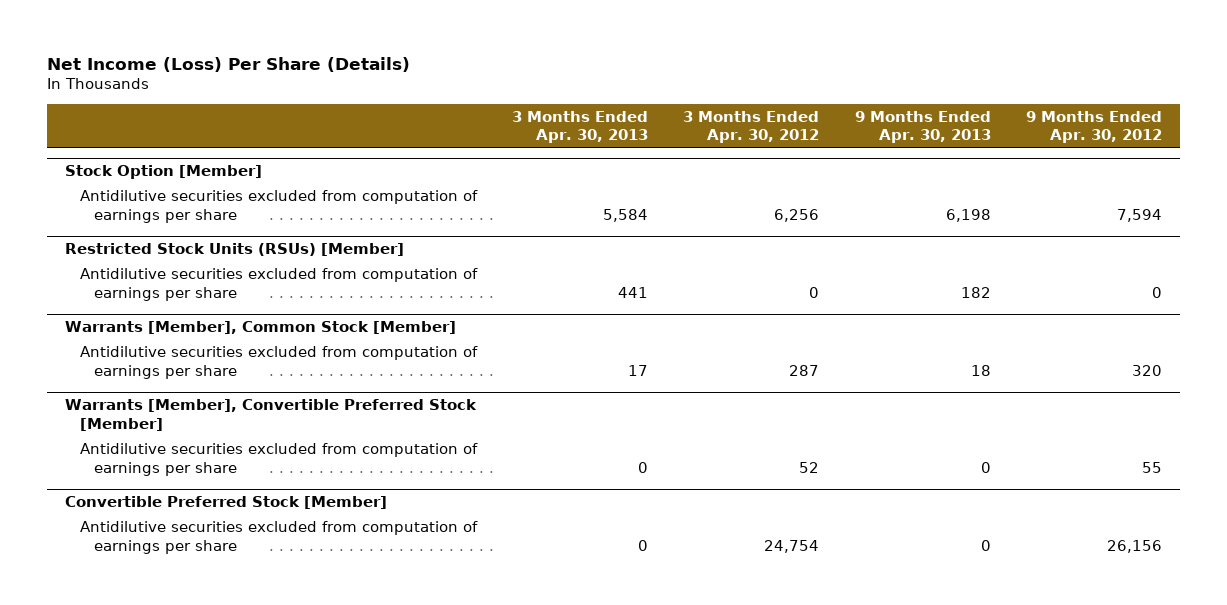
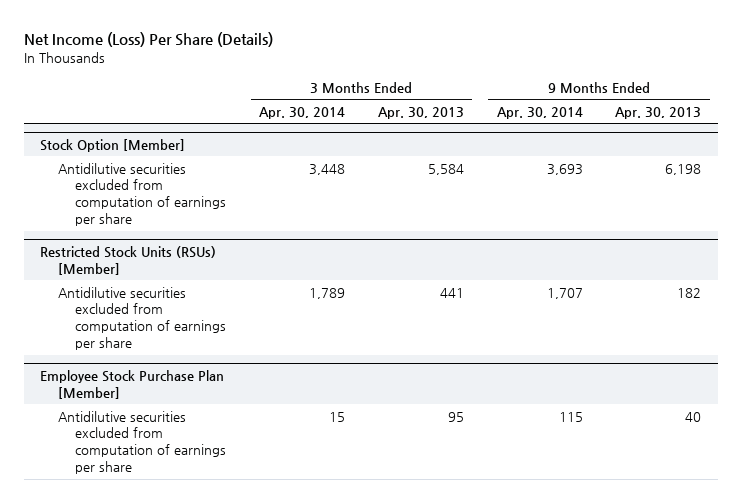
[683,110,820,144] 3 Months Ended Apr. 30, 2012 -> none
[1026,110,1163,144] 9 Months Ended Apr. 30, 2012 -> none
none -> [259,106,346,119] Apr. 30, 2014
none -> [496,106,583,119] Apr. 30, 2014
[64,321,456,335] Warrants [Member], Common Stock [Member] -> none
[64,399,477,431] Warrants [Member], Convertible Preferred Stock [Member] -> none
[79,442,478,476] Antidilutive securities excluded from computation of earnings per share -> none
[64,496,387,510] Convertible Preferred Stock [Member] -> none
[79,520,478,554] Antidilutive securities excluded from computation of earnings per share -> none
none -> [40,370,225,399] Employee Stock Purchase Plan [Member]
[627,364,648,376] 17 -> [447,411,464,422] 95
[970,364,991,376] 18 -> [685,411,702,422] 40

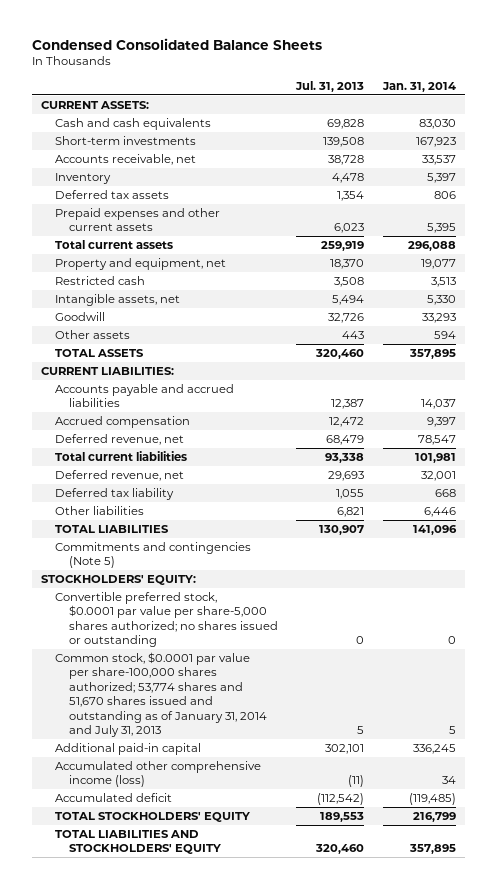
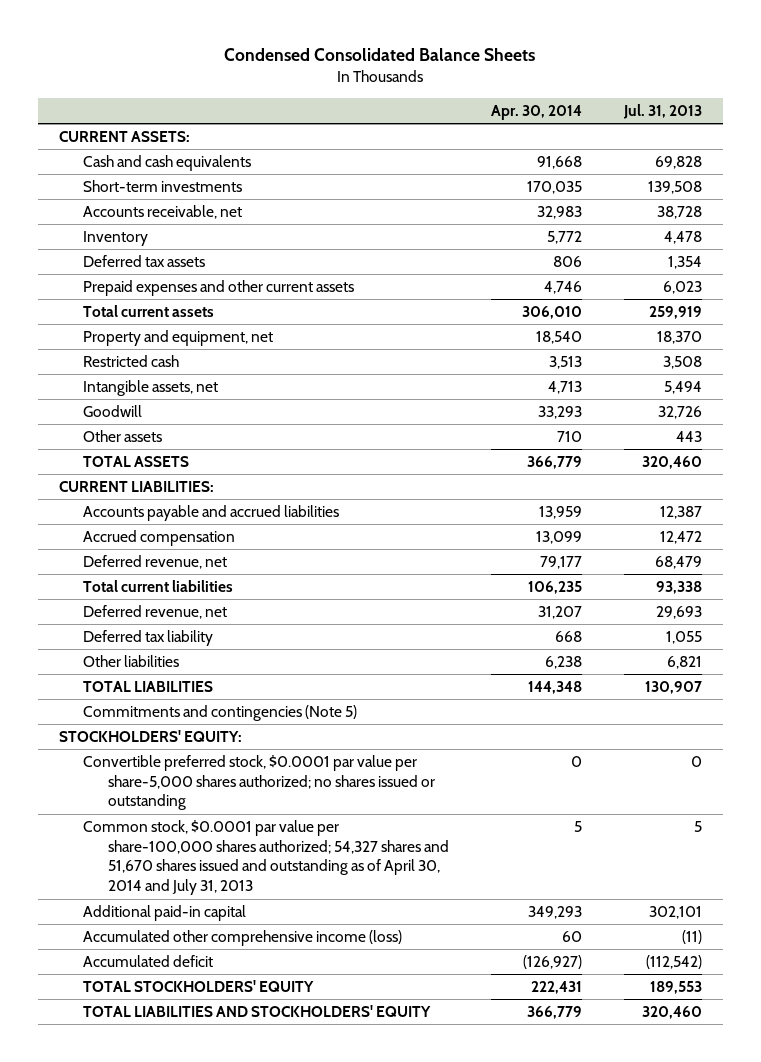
[381,81,456,92] Jan. 31, 2014 -> none
none -> [490,104,582,120] Apr. 30, 2014
[54,652,267,738] Common stock, $0.0001 par value per share-100,000 shares authorized; 53,774 shares and 51,670 shares issued and outstanding as of January 31, 2014 and July 31, 2013 -> [83,820,449,896] Common stock, $0.0001 par value per share-100,000 shares authorized; 54,327 shares and 51,670 shares issued and outstanding as of April 30, 2014 and July 31, 2013

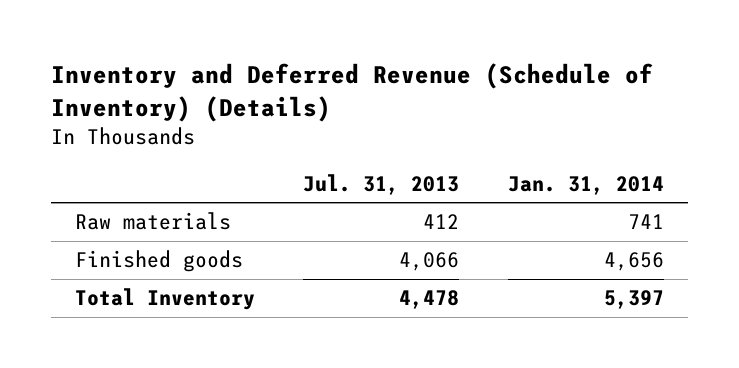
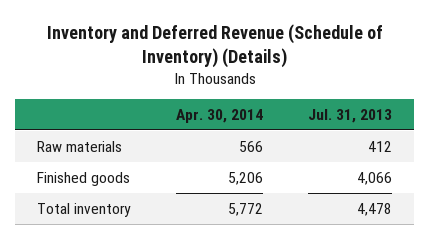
[507,175,664,195] Jan. 31, 2014 -> none
none -> [175,109,263,124] Apr. 30, 2014
[75,288,256,311] Total Inventory -> [37,202,132,217] Total inventory

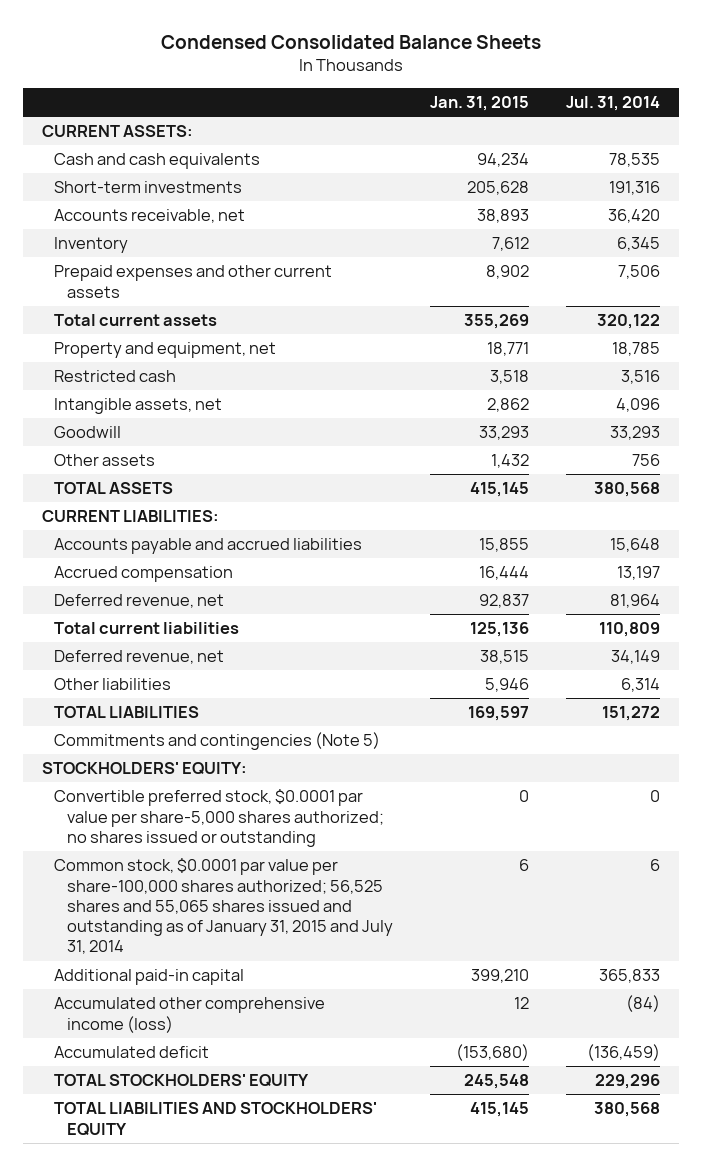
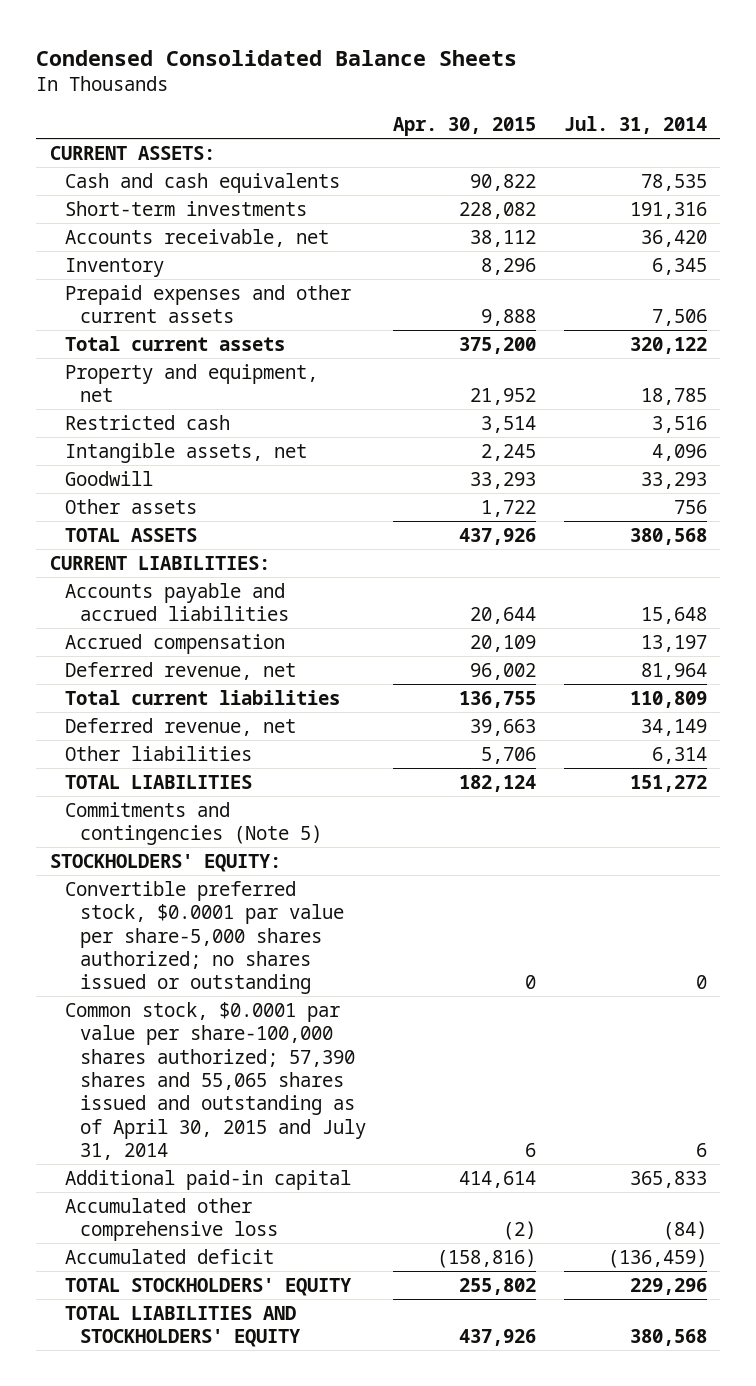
[430,96,530,112] Jan. 31, 2015 -> none
none -> [393,116,537,136] Apr. 30, 2015
[54,858,394,955] Common stock, $0.0001 par value per share-100,000 shares authorized; 56,525 shares and 55,065 shares issued and outstanding as of January 31, 2015 and July 31, 2014 -> [64,1001,366,1161] Common stock, $0.0001 par value per share-100,000 shares authorized; 57,390 shares and 55,065 shares issued and outstanding as of April 30, 2015 and July 31, 2014
[54,997,326,1033] Accumulated other comprehensive income (loss) -> [64,1197,278,1242] Accumulated other comprehensive loss

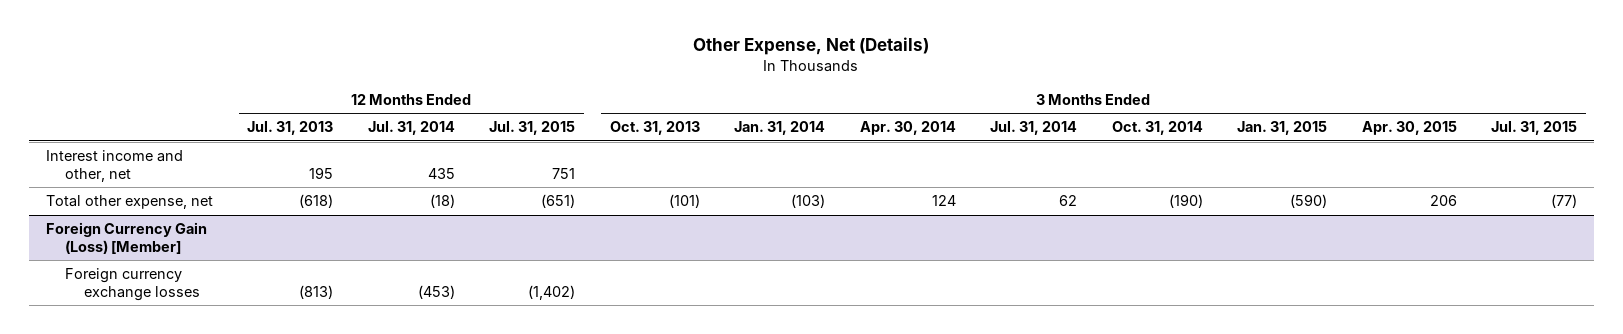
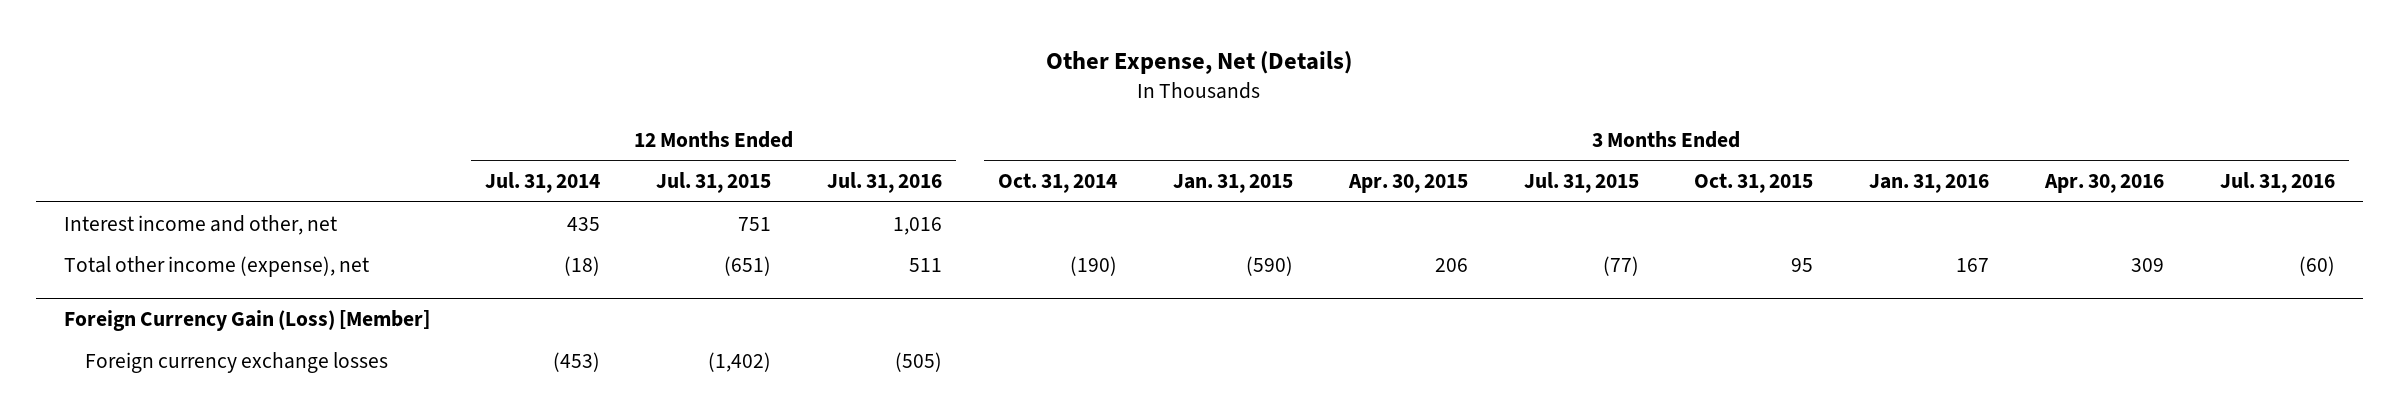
[247,121,334,136] Jul. 31, 2013 -> none
[609,121,700,136] Oct. 31, 2013 -> none
[734,121,826,136] Jan. 31, 2014 -> none
[859,121,956,136] Apr. 30, 2014 -> none
[990,121,1078,136] Jul. 31, 2014 -> none
none -> [827,171,943,193] Jul. 31, 2016
none -> [1694,172,1814,193] Oct. 31, 2015
none -> [1869,173,1990,193] Jan. 31, 2016
none -> [2044,173,2165,193] Apr. 30, 2016
none -> [2219,171,2335,193] Jul. 31, 2016
[45,195,213,210] Total other expense, net -> [63,255,369,277] Total other income (expense), net

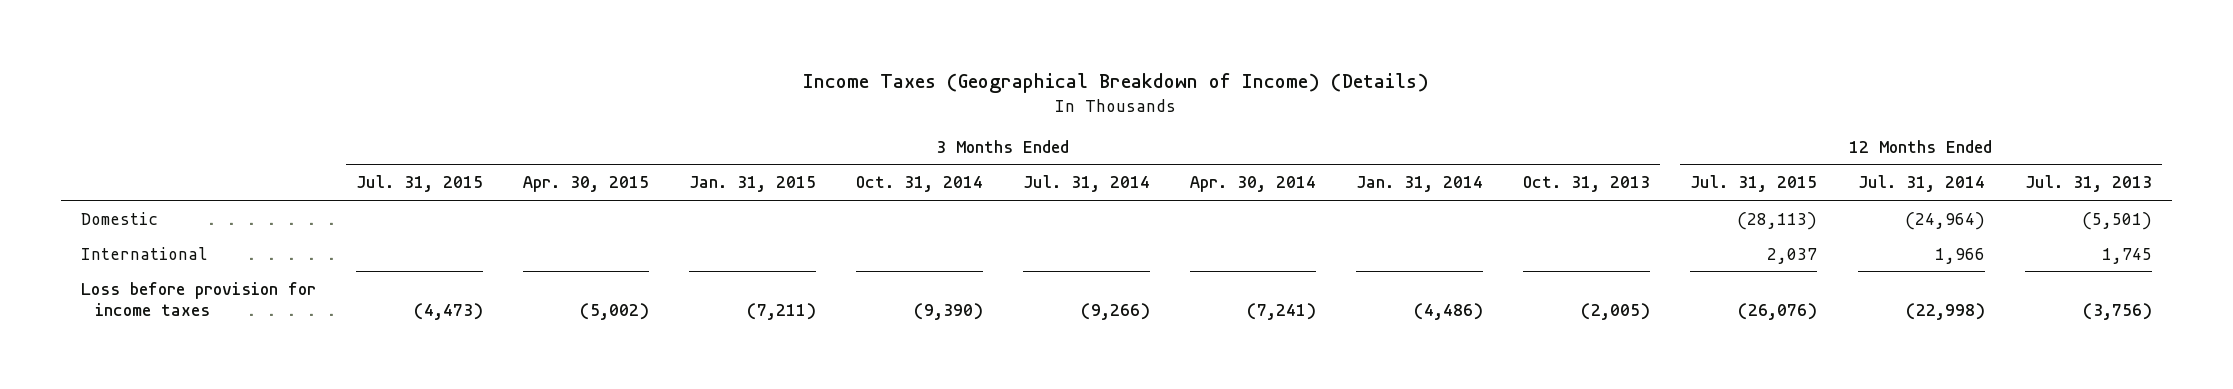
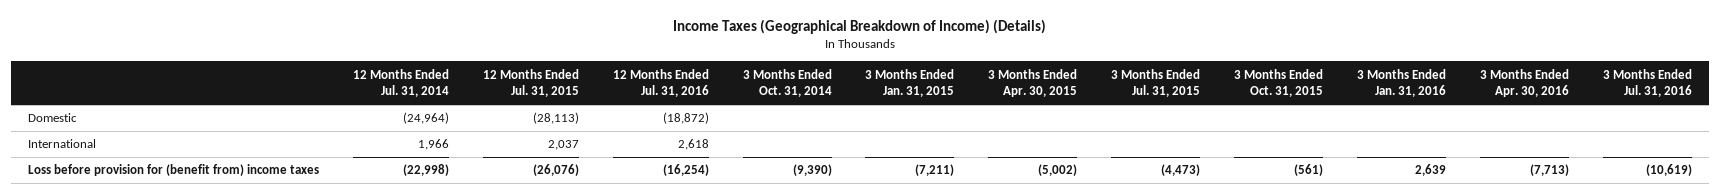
[1023,175,1151,193] Jul. 31, 2014 -> none
[1190,176,1317,193] Apr. 30, 2014 -> none
[1356,176,1484,193] Jan. 31, 2014 -> none
[1523,176,1651,193] Oct. 31, 2013 -> none
[2024,175,2152,193] Jul. 31, 2013 -> none
none -> [612,68,709,98] 12 Months Ended Jul. 31, 2016
none -> [1233,68,1323,98] 3 Months Ended Oct. 31, 2015
none -> [1356,68,1446,98] 3 Months Ended Jan. 31, 2016
none -> [1479,68,1569,98] 3 Months Ended Apr. 30, 2016
none -> [1602,68,1692,98] 3 Months Ended Jul. 31, 2016
[80,281,316,317] Loss before provision for income taxes -> [28,164,320,177] Loss before provision for (benefit from) income taxes

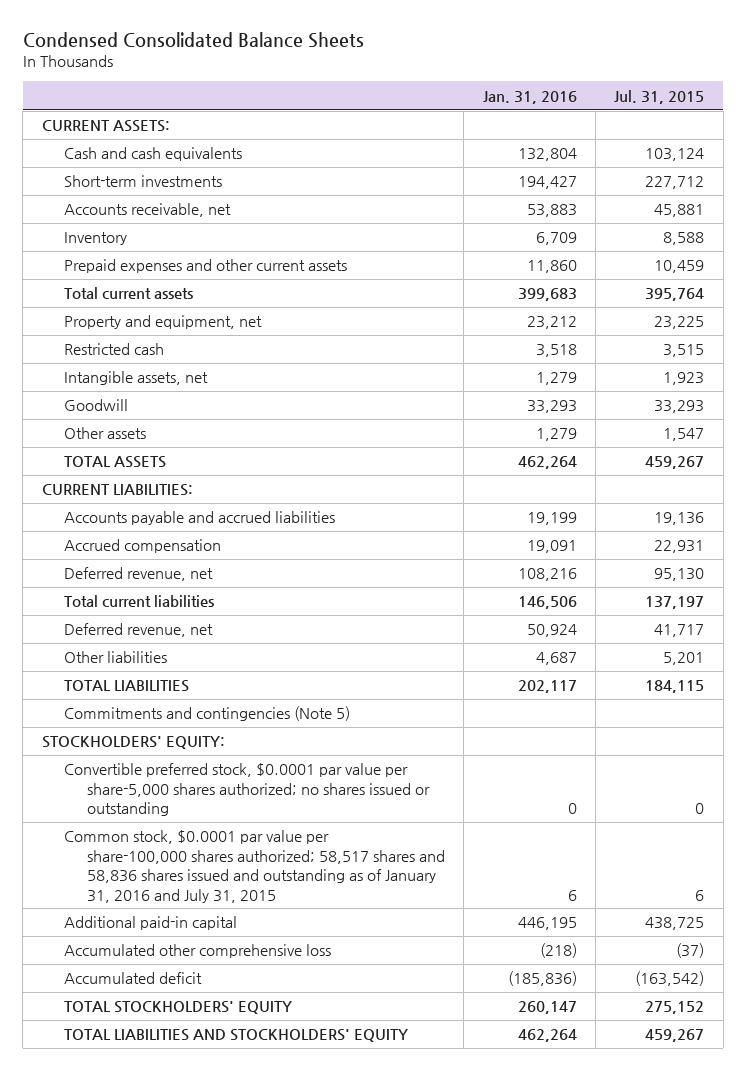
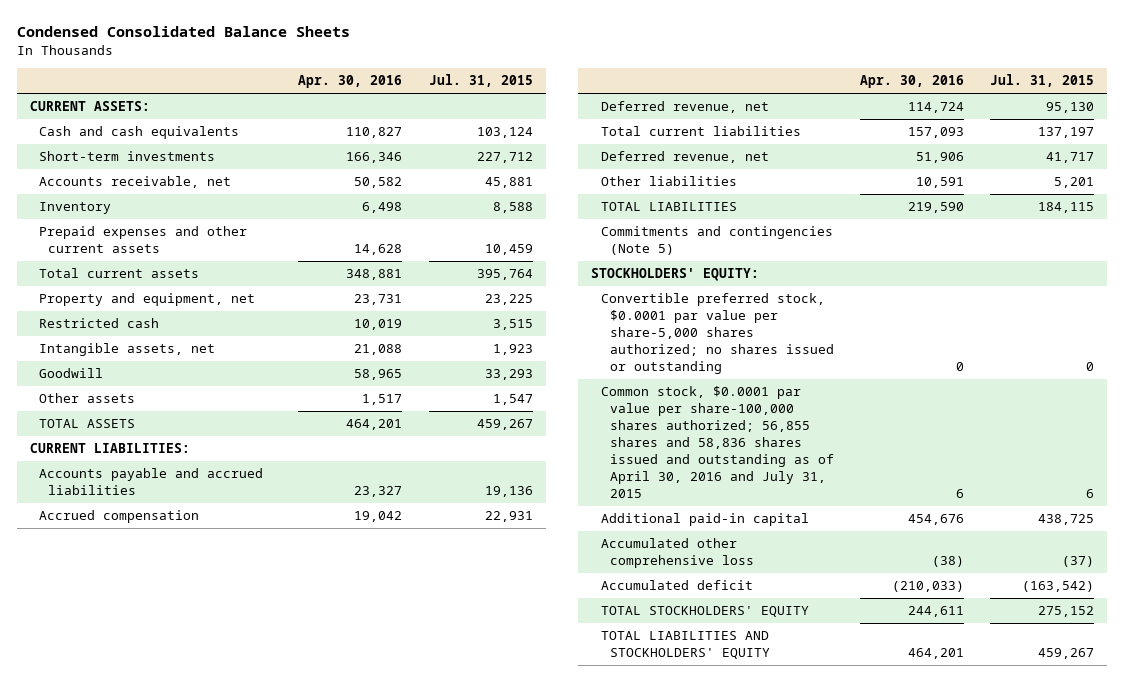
[482,90,577,104] Jan. 31, 2016 -> none
none -> [298,75,403,89] Apr. 30, 2016
[64,830,445,903] Common stock, $0.0001 par value per share-100,000 shares authorized; 58,517 shares and 58,836 shares issued and outstanding as of January 31, 2016 and July 31, 2015 -> [600,386,834,498] Common stock, $0.0001 par value per share-100,000 shares authorized; 56,855 shares and 58,836 shares issued and outstanding as of April 30, 2016 and July 31, 2015

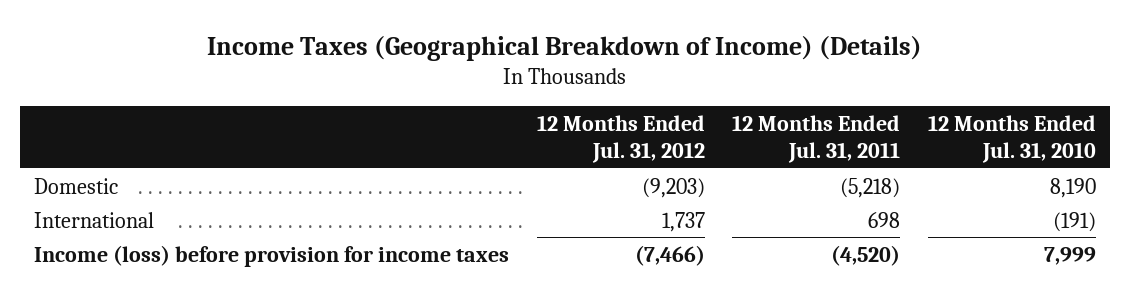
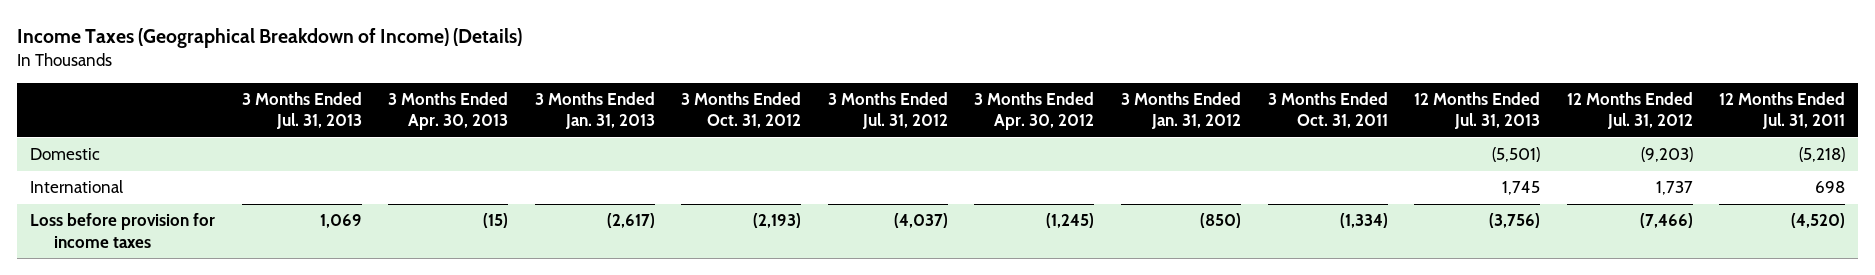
[928,114,1097,164] 12 Months Ended Jul. 31, 2010 -> none
none -> [241,91,362,130] 3 Months Ended Jul. 31, 2013
none -> [388,91,509,131] 3 Months Ended Apr. 30, 2013
none -> [534,91,655,130] 3 Months Ended Jan. 31, 2013
none -> [681,91,802,129] 3 Months Ended Oct. 31, 2012
none -> [827,91,948,130] 3 Months Ended Jul. 31, 2012
none -> [974,91,1095,131] 3 Months Ended Apr. 30, 2012
none -> [1121,91,1242,130] 3 Months Ended Jan. 31, 2012
none -> [1267,91,1388,129] 3 Months Ended Oct. 31, 2011
none -> [1414,91,1541,130] 12 Months Ended Jul. 31, 2013
[34,244,510,267] Income (loss) before provision for income taxes -> [30,213,216,248] Loss before provision for income taxes

